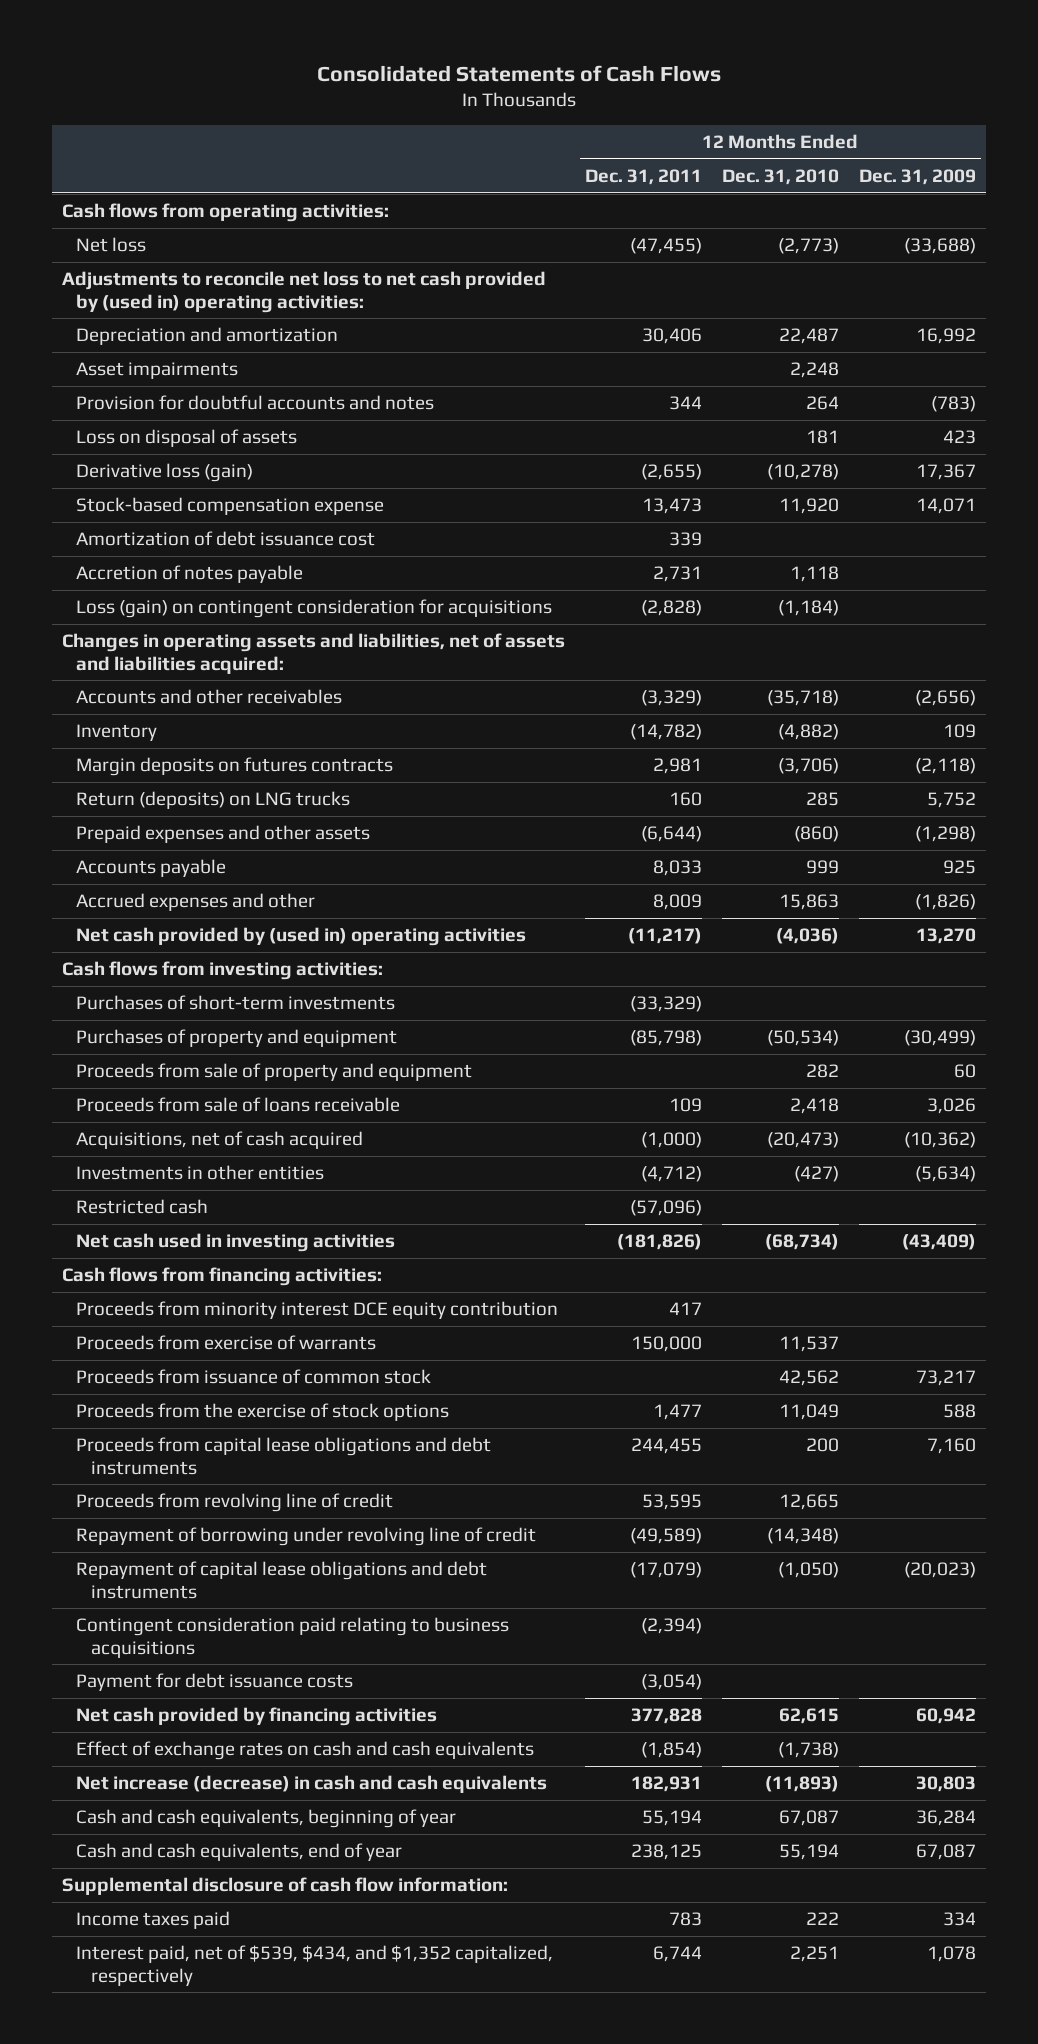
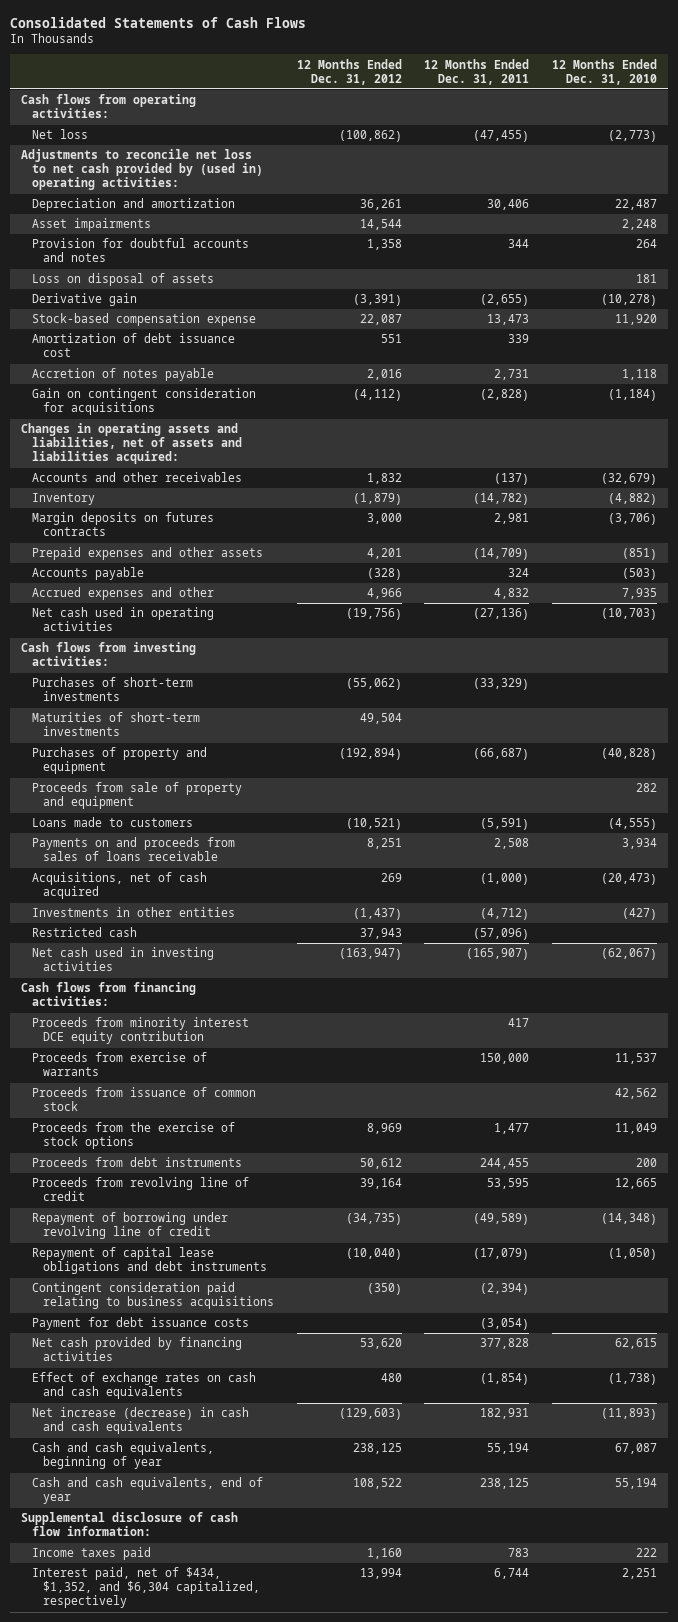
[859,168,977,185] Dec. 31, 2009 -> none
none -> [296,58,402,85] 12 Months Ended Dec. 31, 2012
[76,462,254,482] Derivative loss (gain) -> [32,293,138,307] Derivative gain
[76,598,553,618] Loss (gain) on contingent consideration for acquisitions -> [32,388,257,416] Gain on contingent consideration for acquisitions
[640,689,702,706] (3,329) -> [494,473,530,486] (137)
[766,689,839,706] (35,718) -> [600,473,657,486] (32,679)
[76,790,351,809] Return (deposits) on LNG trucks -> none
[640,825,702,842] (6,644) -> [473,548,530,561] (14,709)
[793,825,839,842] (860) -> [621,548,657,561] (851)
[652,859,702,876] 8,033 -> [508,568,530,578] 324
[805,859,839,874] 999 -> [621,568,657,581] (503)
[652,893,702,910] 8,009 -> [494,588,530,600] 4,832
[778,893,839,910] 15,863 -> [621,588,657,600] 7,935
[76,926,527,946] Net cash provided by (used in) operating activities -> [32,607,215,632] Net cash used in operating activities
[627,927,702,944] (11,217) -> [473,608,530,621] (27,136)
[775,927,839,944] (4,036) -> [600,608,657,621] (10,703)
none -> [32,712,201,737] Maturities of short-term investments
[629,1029,702,1046] (85,798) -> [473,748,530,761] (66,687)
[766,1029,839,1046] (50,534) -> [600,748,657,761] (40,828)
none -> [32,817,194,828] Loans made to customers
[76,1096,401,1112] Proceeds from sale of loans receivable -> [32,837,236,862] Payments on and proceeds from sales of loans receivable
[668,1097,702,1112] 109 -> [494,838,530,850] 2,508
[789,1097,839,1114] 2,418 -> [621,838,657,850] 3,934
[616,1233,702,1250] (181,826) -> [466,948,530,961] (165,907)
[764,1233,839,1250] (68,734) -> [600,948,657,961] (62,067)
[76,1436,492,1475] Proceeds from capital lease obligations and debt instruments -> [32,1157,243,1168] Proceeds from debt instruments
[76,1944,554,1986] Interest paid, net of $539, $434, and $1,352 capitalized, respectively -> [32,1567,260,1609] Interest paid, net of $434, $1,352, and $6,304 capitalized, respectively

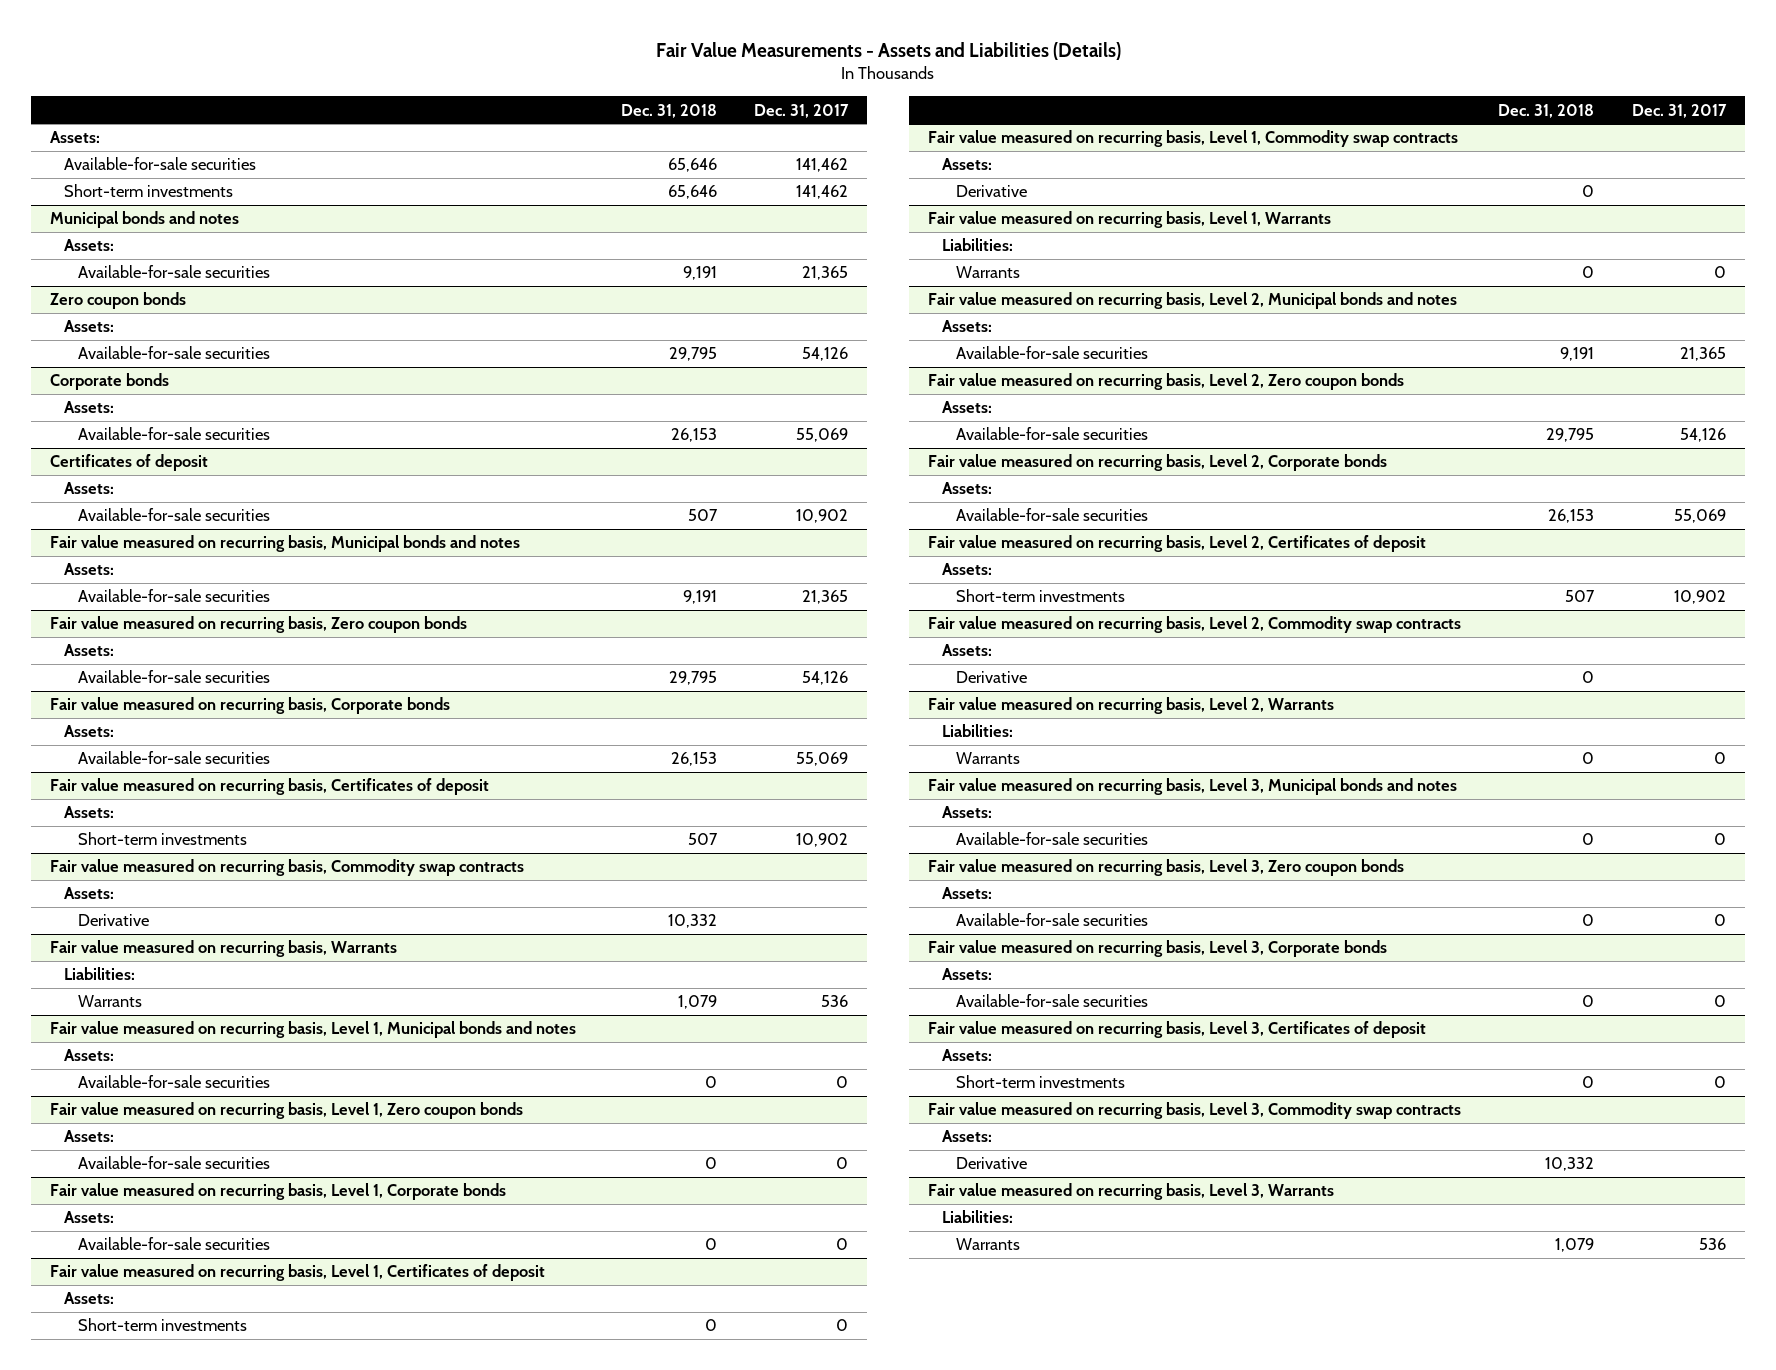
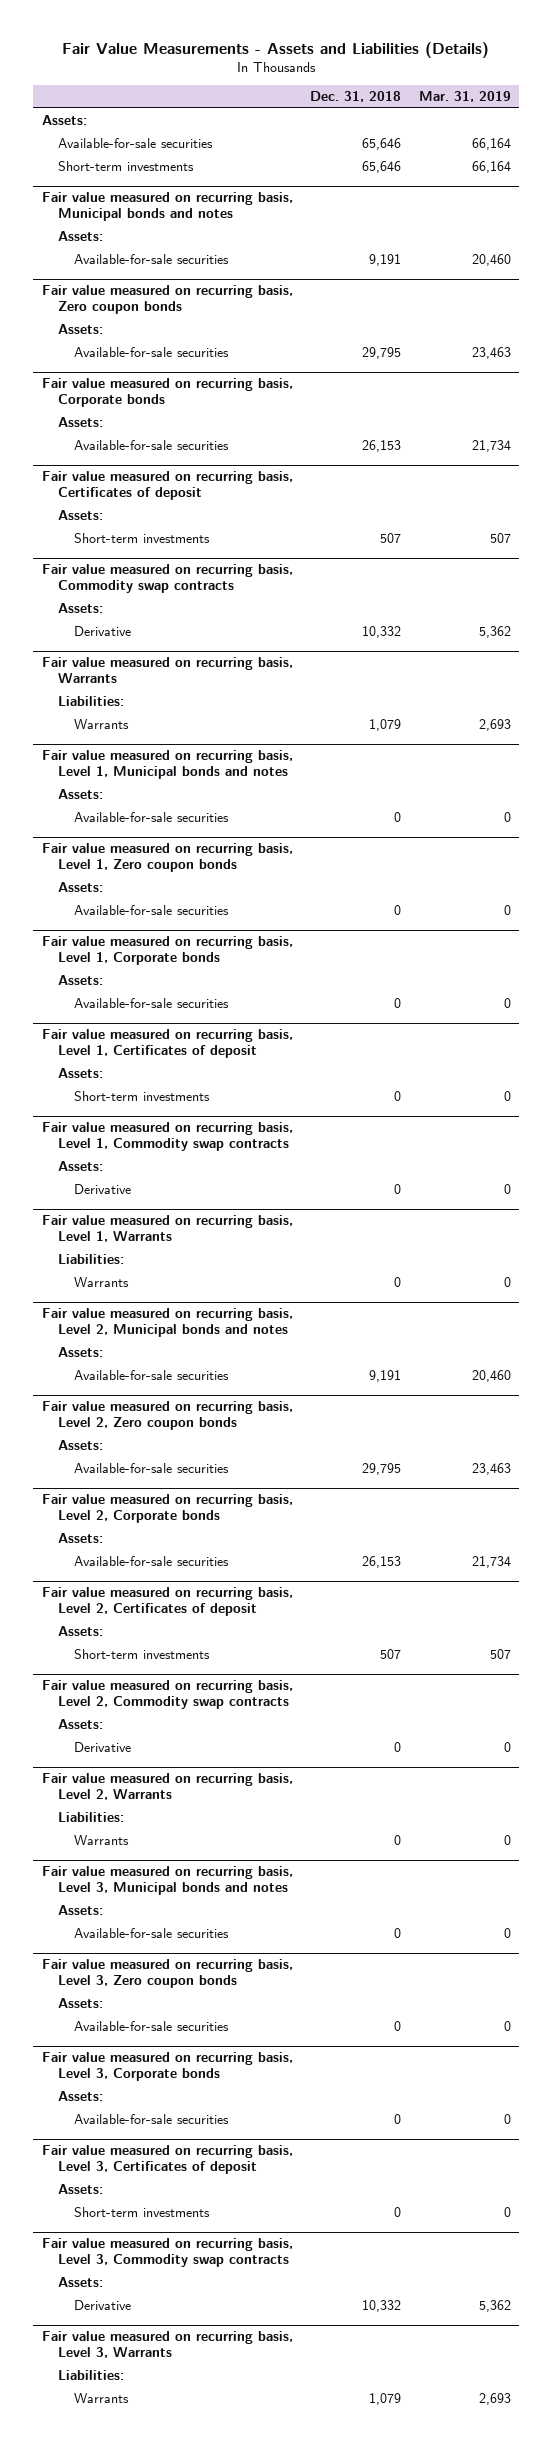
[754,103,850,118] Dec. 31, 2017 -> none
none -> [418,91,511,103] Mar. 31, 2019
[49,211,239,229] Municipal bonds and notes -> none
[63,239,114,252] Assets: -> none
[77,265,270,279] Available-for-sale securities -> none
[49,292,186,310] Zero coupon bonds -> none
[63,320,114,333] Assets: -> none
[77,346,270,360] Available-for-sale securities -> none
[49,373,169,391] Corporate bonds -> none
[63,401,114,414] Assets: -> none
[77,427,270,441] Available-for-sale securities -> none
[49,454,208,472] Certificates of deposit -> none
[63,482,114,495] Assets: -> none
[77,508,270,522] Available-for-sale securities -> none

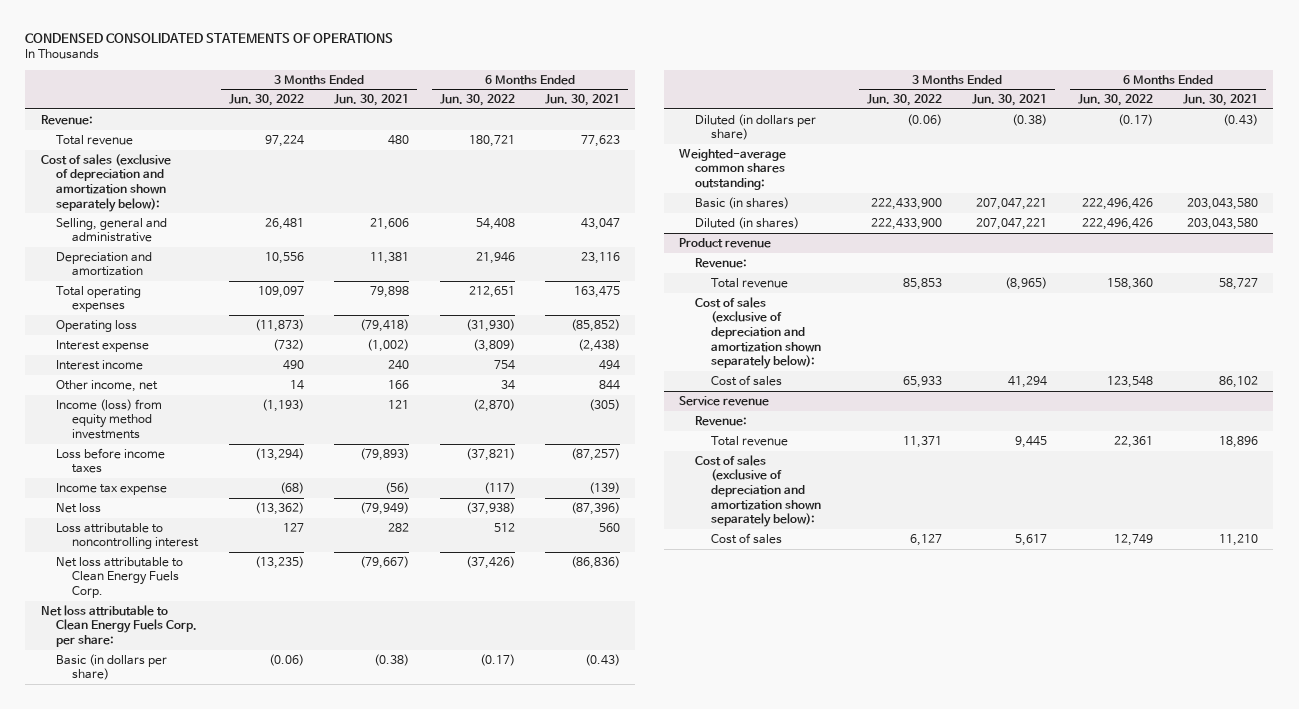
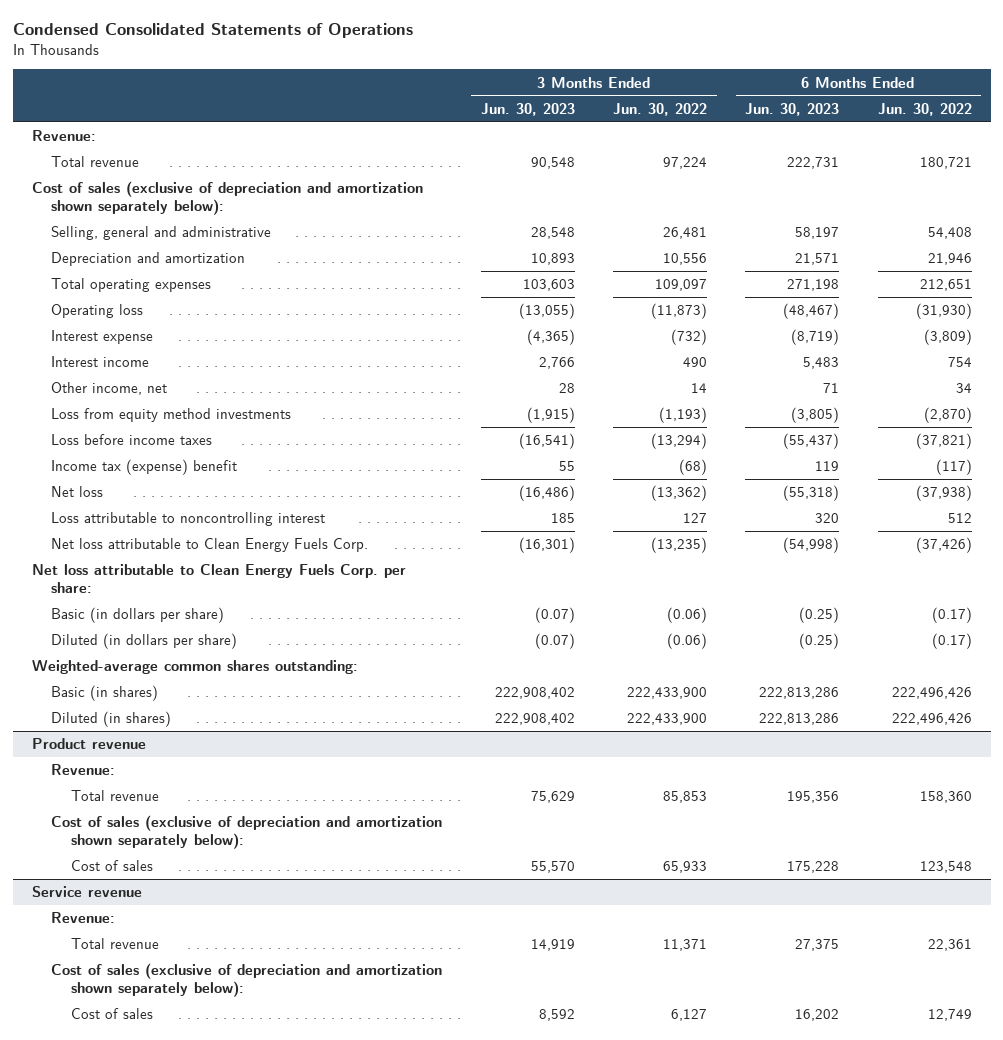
[25,32,394,43] CONDENSED CONSOLIDATED STATEMENTS OF OPERATIONS -> [12,23,413,39] Condensed Consolidated Statements of Operations
[334,94,410,107] Jun. 30, 2021 -> none
[544,94,620,107] Jun. 30, 2021 -> none
none -> [480,102,575,116] Jun. 30, 2023
none -> [745,102,840,116] Jun. 30, 2023
[56,398,163,439] Income (loss) from equity method investments -> [51,408,292,423] Loss from equity method investments
[56,482,168,495] Income tax expense -> [51,459,238,476] Income tax (expense) benefit

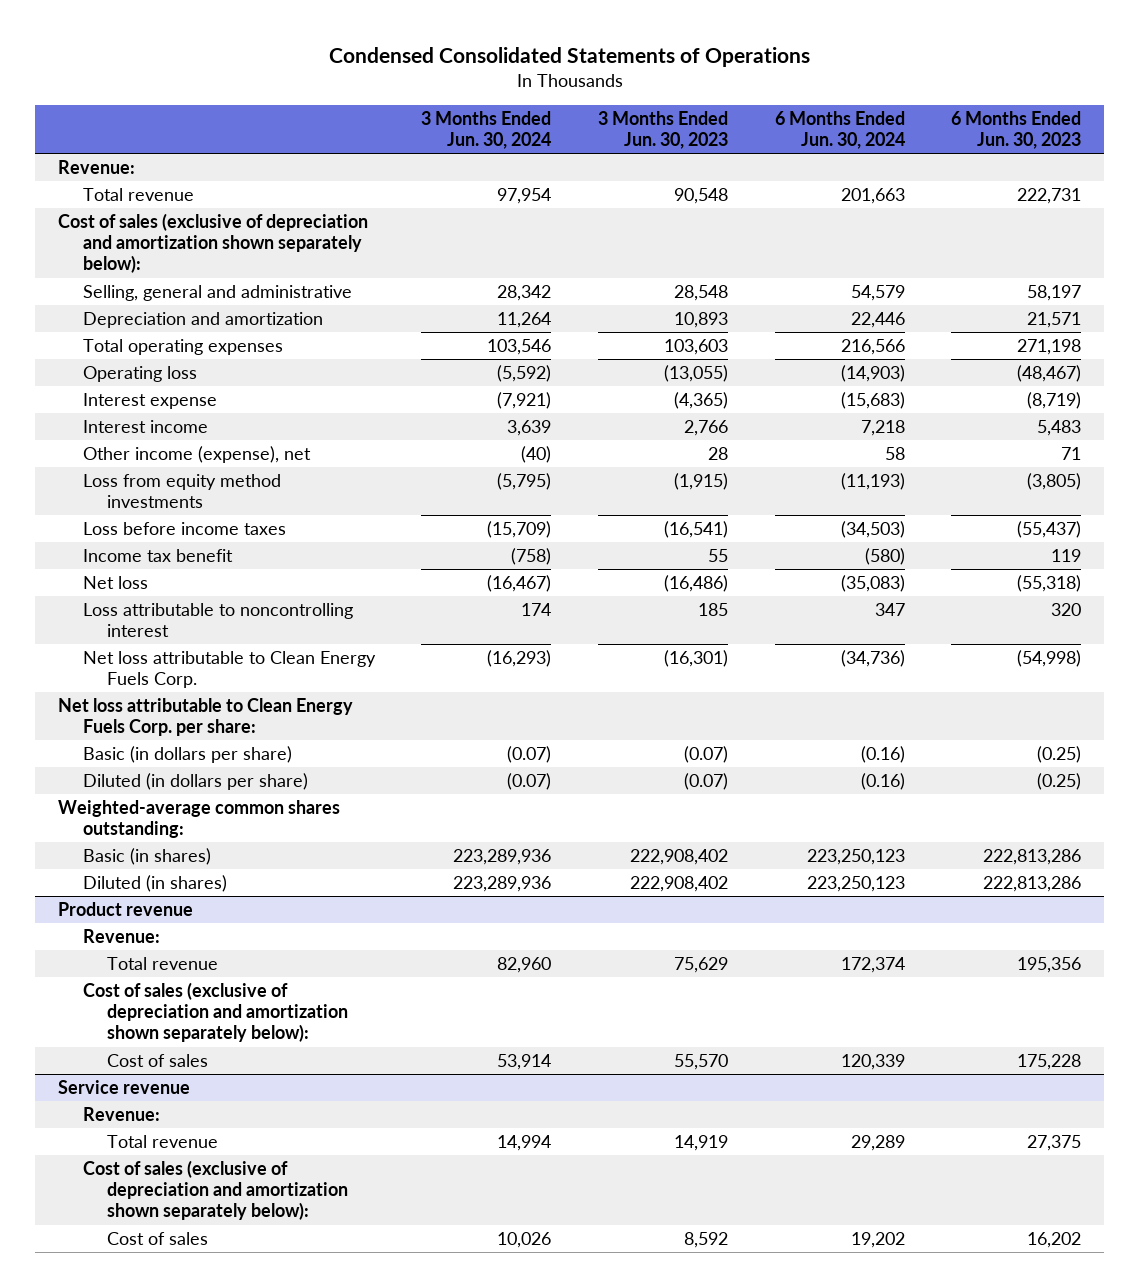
[612,102,707,116] Jun. 30, 2022 -> none
[877,102,972,116] Jun. 30, 2022 -> none
none -> [421,111,552,150] 3 Months Ended Jun. 30, 2024
none -> [774,111,905,150] 6 Months Ended Jun. 30, 2024
[51,382,168,396] Other income, net -> [82,446,311,464] Other income (expense), net
[51,459,238,476] Income tax (expense) benefit -> [82,549,233,563] Income tax benefit

